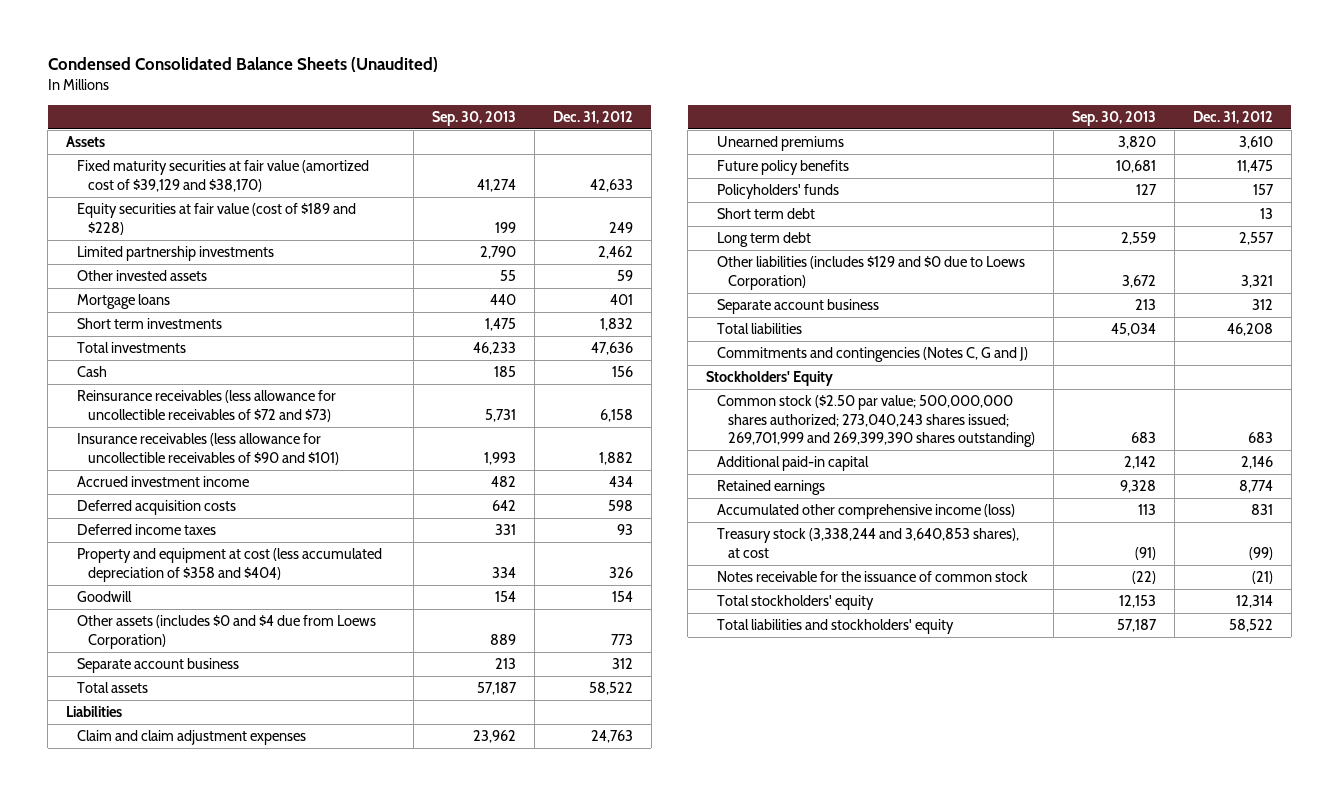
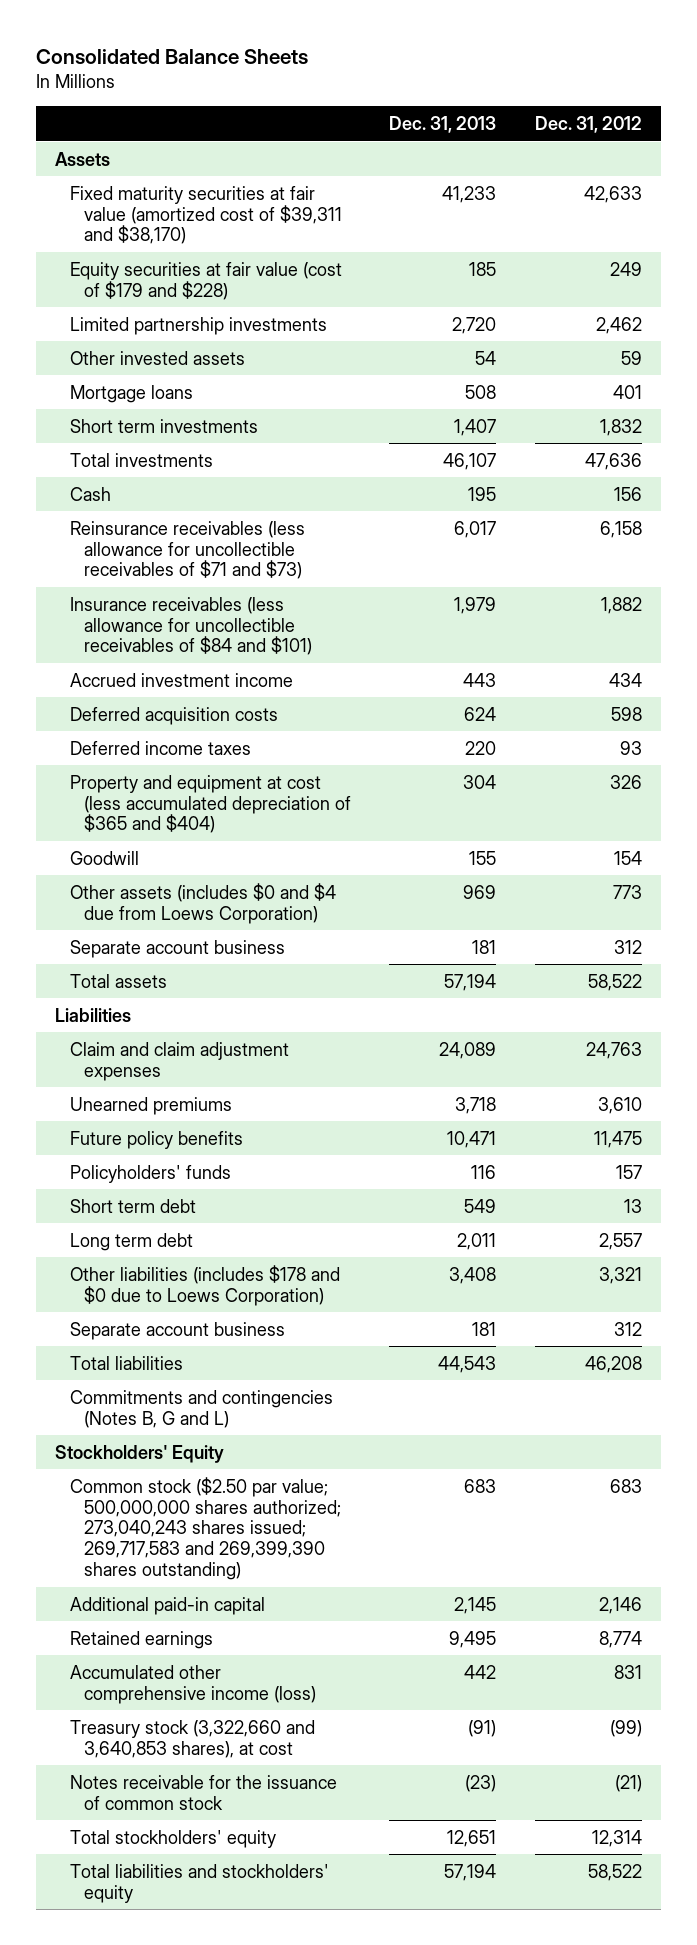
[47,57,438,73] Condensed Consolidated Balance Sheets (Unaudited) -> [36,49,309,65] Consolidated Balance Sheets
[431,110,516,126] Sep. 30, 2013 -> none
none -> [389,116,497,134] Dec. 31, 2013
[77,160,370,192] Fixed maturity securities at fair value (amortized cost of $39,129 and $38,170) -> [69,185,343,245] Fixed maturity securities at fair value (amortized cost of $39,311 and $38,170)
[77,203,357,235] Equity securities at fair value (cost of $189 and $228) -> [69,261,342,300] Equity securities at fair value (cost of $179 and $228)
[77,390,337,422] Reinsurance receivables (less allowance for uncollectible receivables of $72 and $73) -> [69,520,305,580] Reinsurance receivables (less allowance for uncollectible receivables of $71 and $73)
[77,433,339,465] Insurance receivables (less allowance for uncollectible receivables of $90 and $101) -> [69,596,313,656] Insurance receivables (less allowance for uncollectible receivables of $84 and $101)
[77,548,383,582] Property and equipment at cost (less accumulated depreciation of $358 and $404) -> [69,774,352,834] Property and equipment at cost (less accumulated depreciation of $365 and $404)
[717,256,1026,290] Other liabilities (includes $129 and $0 due to Loews Corporation) -> [69,1264,340,1306] Other liabilities (includes $178 and $0 due to Loews Corporation)
[717,347,1029,363] Commitments and contingencies (Notes C, G and J) -> [69,1389,333,1428] Commitments and contingencies (Notes B, G and L)
[717,395,1036,448] Common stock ($2.50 par value; 500,000,000 shares authorized; 273,040,243 shares issued; 269,701,999 and 269,399,390 shares outstanding) -> [69,1476,342,1581] Common stock ($2.50 par value; 500,000,000 shares authorized; 273,040,243 shares issued; 269,717,583 and 269,399,390 shares outstanding)
[717,528,1020,558] Treasury stock (3,338,244 and 3,640,853 shares), at cost -> [69,1719,315,1758] Treasury stock (3,322,660 and 3,640,853 shares), at cost

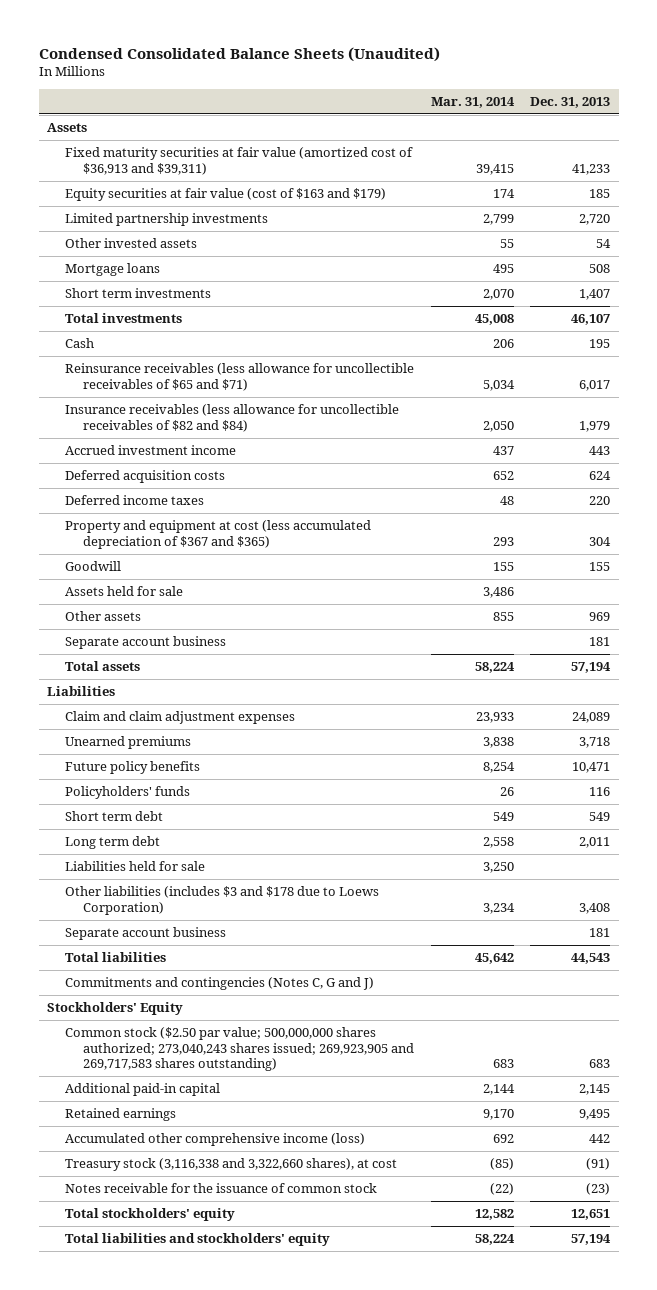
[36,49,309,65] Consolidated Balance Sheets -> [38,46,440,62] Condensed Consolidated Balance Sheets (Unaudited)
[534,116,642,134] Dec. 31, 2012 -> none
none -> [430,97,515,109] Mar. 31, 2014
[69,185,343,245] Fixed maturity securities at fair value (amortized cost of $39,311 and $38,170) -> [65,147,414,175] Fixed maturity securities at fair value (amortized cost of $36,913 and $39,311)
[69,261,342,300] Equity securities at fair value (cost of $179 and $228) -> [65,188,387,202] Equity securities at fair value (cost of $163 and $179)
[69,520,305,580] Reinsurance receivables (less allowance for uncollectible receivables of $71 and $73) -> [65,363,415,391] Reinsurance receivables (less allowance for uncollectible receivables of $65 and $71)
[69,596,313,656] Insurance receivables (less allowance for uncollectible receivables of $84 and $101) -> [65,404,400,432] Insurance receivables (less allowance for uncollectible receivables of $82 and $84)
[69,774,352,834] Property and equipment at cost (less accumulated depreciation of $365 and $404) -> [65,520,372,549] Property and equipment at cost (less accumulated depreciation of $367 and $365)
none -> [65,586,184,597] Assets held for sale
[69,882,336,924] Other assets (includes $0 and $4 due from Loews Corporation) -> [65,611,142,622] Other assets
none -> [65,861,206,872] Liabilities held for sale
[69,1264,340,1306] Other liabilities (includes $178 and $0 due to Loews Corporation) -> [65,886,380,915] Other liabilities (includes $3 and $178 due to Loews Corporation)
[69,1389,333,1428] Commitments and contingencies (Notes B, G and L) -> [65,977,375,991] Commitments and contingencies (Notes C, G and J)
[69,1476,342,1581] Common stock ($2.50 par value; 500,000,000 shares authorized; 273,040,243 shares issued; 269,717,583 and 269,399,390 shares outstanding) -> [65,1027,415,1072] Common stock ($2.50 par value; 500,000,000 shares authorized; 273,040,243 shares issued; 269,923,905 and 269,717,583 shares outstanding)
[69,1719,315,1758] Treasury stock (3,322,660 and 3,640,853 shares), at cost -> [65,1158,398,1172] Treasury stock (3,116,338 and 3,322,660 shares), at cost

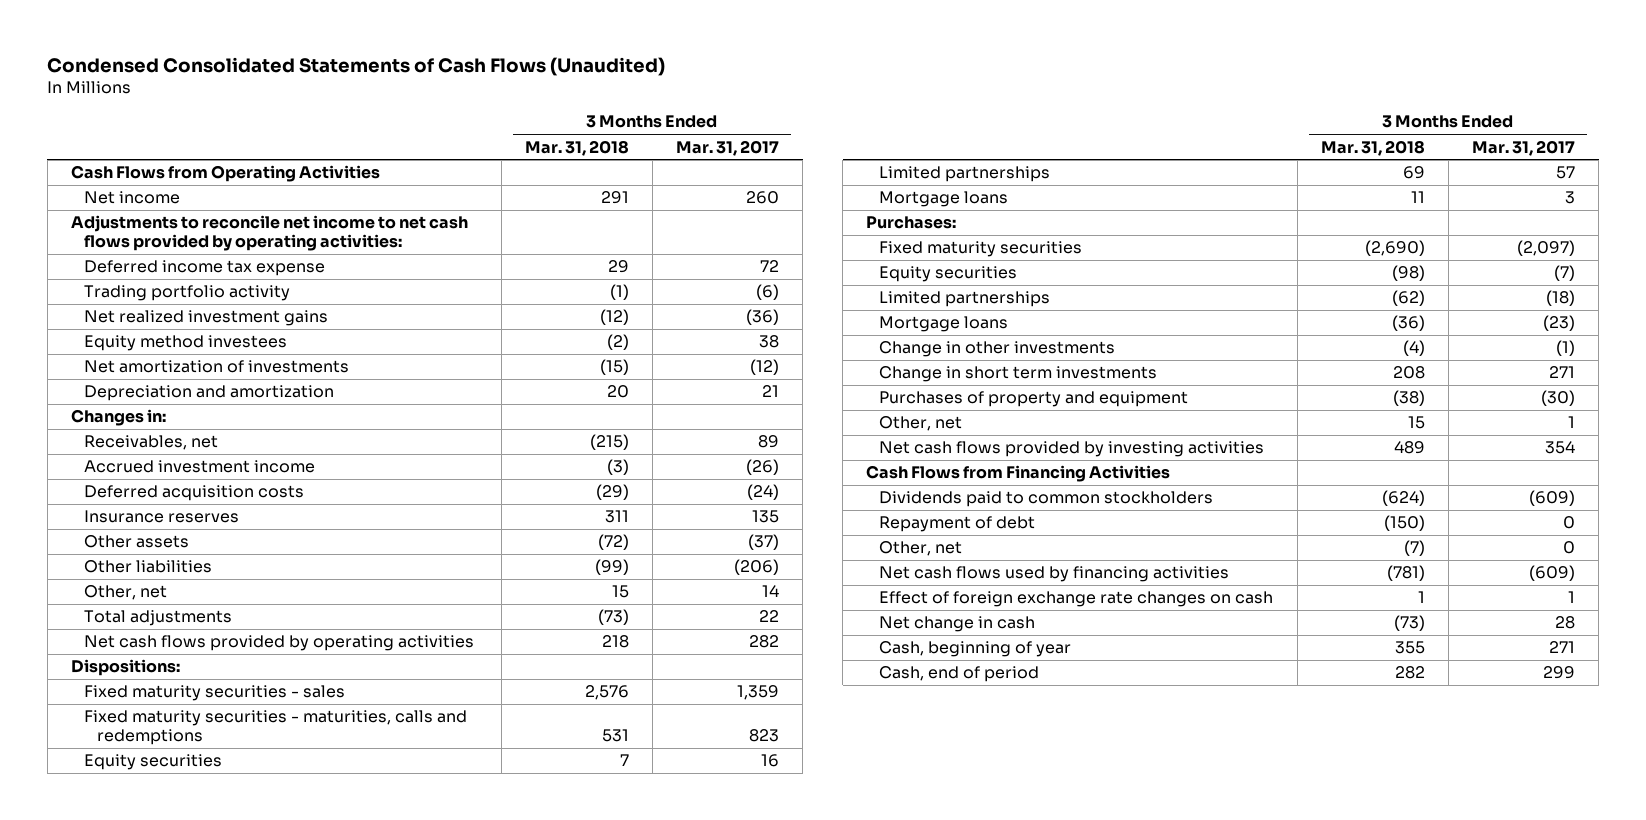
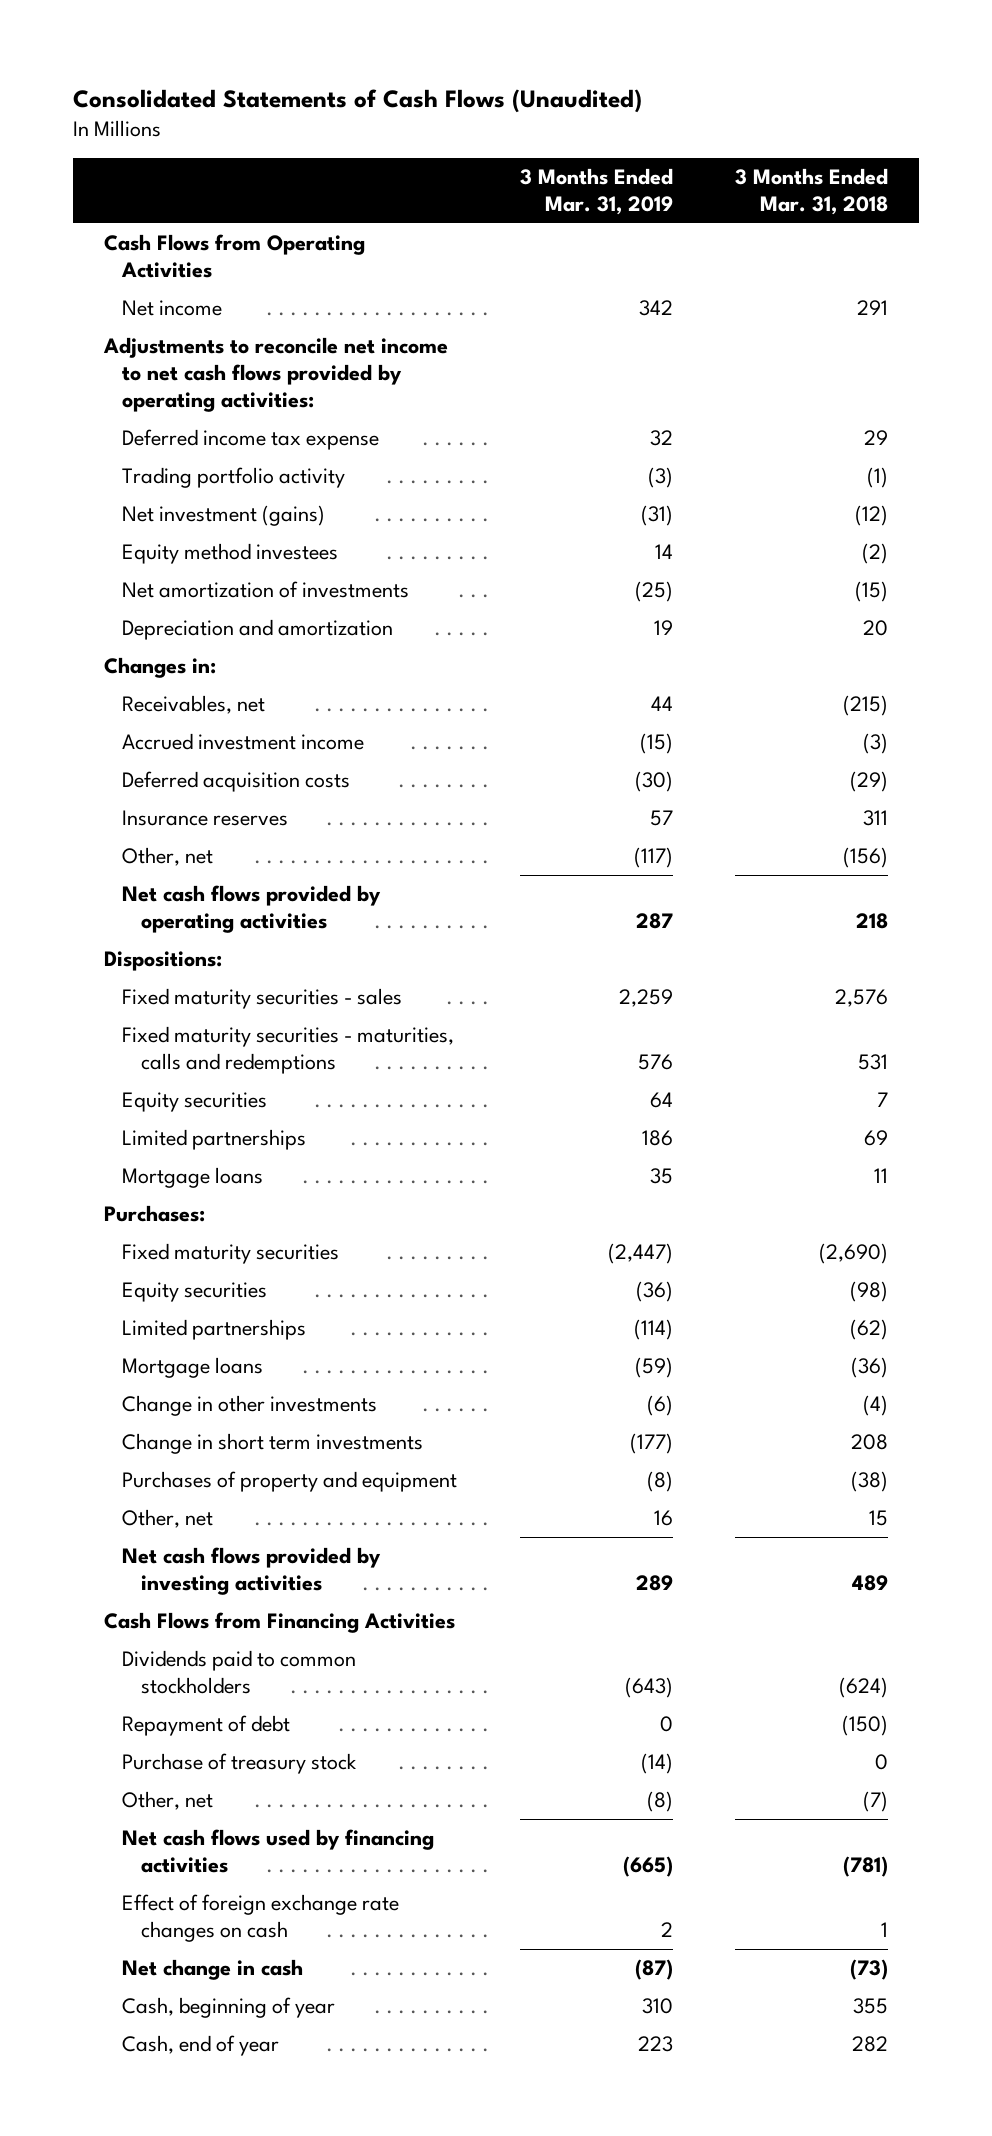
[47,56,666,76] Condensed Consolidated Statements of Cash Flows (Unaudited) -> [72,88,642,113] Consolidated Statements of Cash Flows (Unaudited)
[676,139,780,156] Mar. 31, 2017 -> none
none -> [519,168,673,216] 3 Months Ended Mar. 31, 2019
[83,310,328,327] Net realized investment gains -> [122,505,326,527] Net investment (gains)
[83,535,189,549] Other assets -> none
[83,560,212,574] Other liabilities -> none
[83,610,232,627] Total adjustments -> none
[611,585,629,599] 15 -> [842,847,888,869] (156)
none -> [122,1753,358,1775] Purchase of treasury stock
[879,666,1040,683] Cash, end of period -> [122,2035,280,2057] Cash, end of year

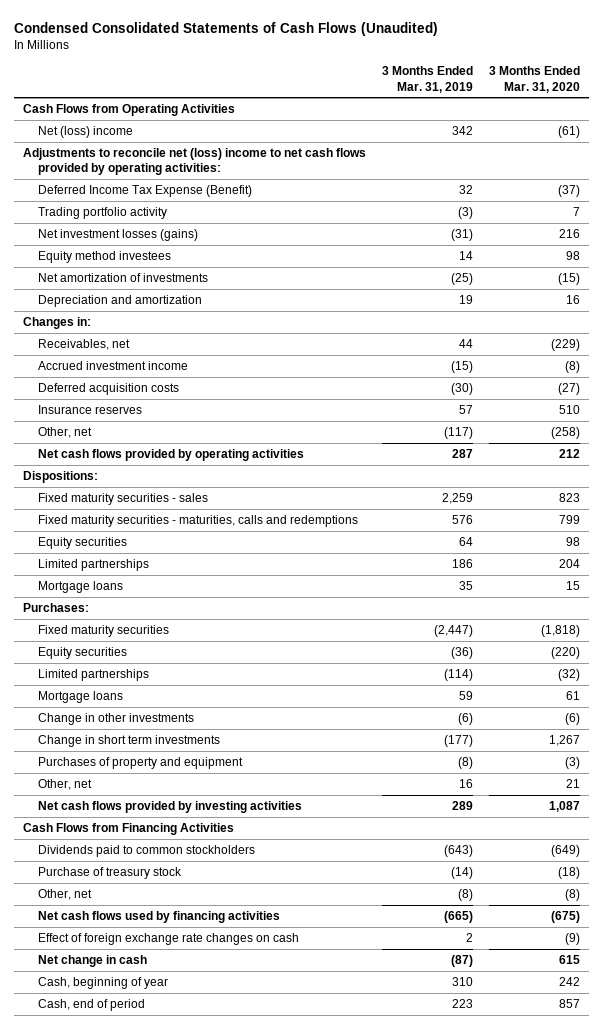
[72,88,642,113] Consolidated Statements of Cash Flows (Unaudited) -> [14,21,439,36] Condensed Consolidated Statements of Cash Flows (Unaudited)
[734,168,888,216] 3 Months Ended Mar. 31, 2018 -> none
none -> [489,66,581,93] 3 Months Ended Mar. 31, 2020
[122,300,223,317] Net income -> [38,125,134,138] Net (loss) income
[102,337,448,413] Adjustments to reconcile net income to net cash flows provided by operating activities: -> [22,147,366,176] Adjustments to reconcile net (loss) income to net cash flows provided by operating activities:
[122,429,380,451] Deferred income tax expense -> [38,184,253,197] Deferred Income Tax Expense (Benefit)
[122,505,326,527] Net investment (gains) -> [38,228,199,241] Net investment losses (gains)
[634,1357,673,1379] (59) -> [459,690,474,700] 59
[122,1715,291,1737] Repayment of debt -> none
[122,2035,280,2057] Cash, end of year -> [38,998,146,1011] Cash, end of period

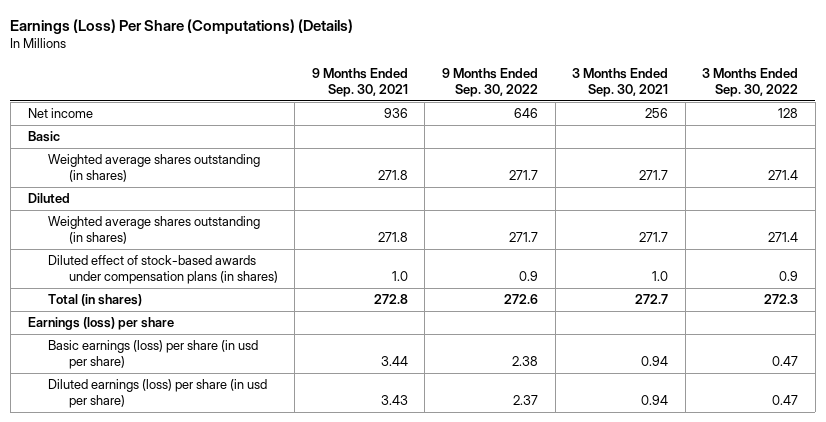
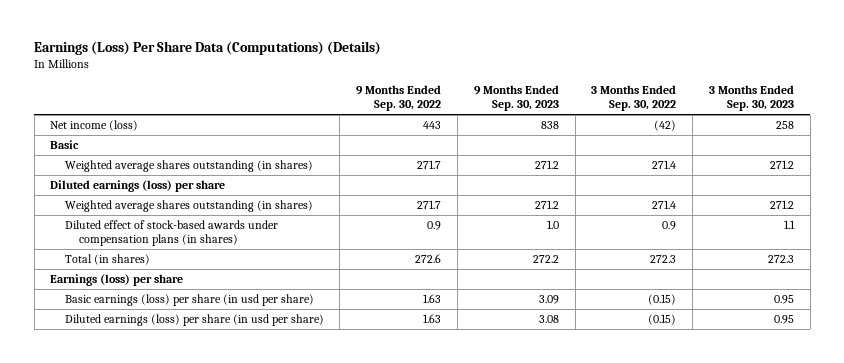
[10,18,354,34] Earnings (Loss) Per Share (Computations) (Details) -> [34,41,382,56] Earnings (Loss) Per Share Data (Computations) (Details)
[311,67,408,97] 9 Months Ended Sep. 30, 2021 -> none
[572,67,669,97] 3 Months Ended Sep. 30, 2021 -> none
none -> [473,85,559,112] 9 Months Ended Sep. 30, 2023
none -> [708,85,794,112] 3 Months Ended Sep. 30, 2023
[27,108,93,119] Net income -> [50,120,139,132] Net income (loss)
[514,108,539,119] 646 -> [423,121,442,130] 443
[778,108,799,119] 128 -> [654,120,677,132] (42)
[27,193,70,204] Diluted -> [50,180,226,193] Diluted earnings (loss) per share
[512,356,539,367] 2.38 -> [423,294,442,304] 1.63
[772,356,799,367] 0.47 -> [648,294,677,306] (0.15)
[513,395,539,406] 2.37 -> [423,314,442,324] 1.63
[772,395,799,406] 0.47 -> [648,314,677,326] (0.15)

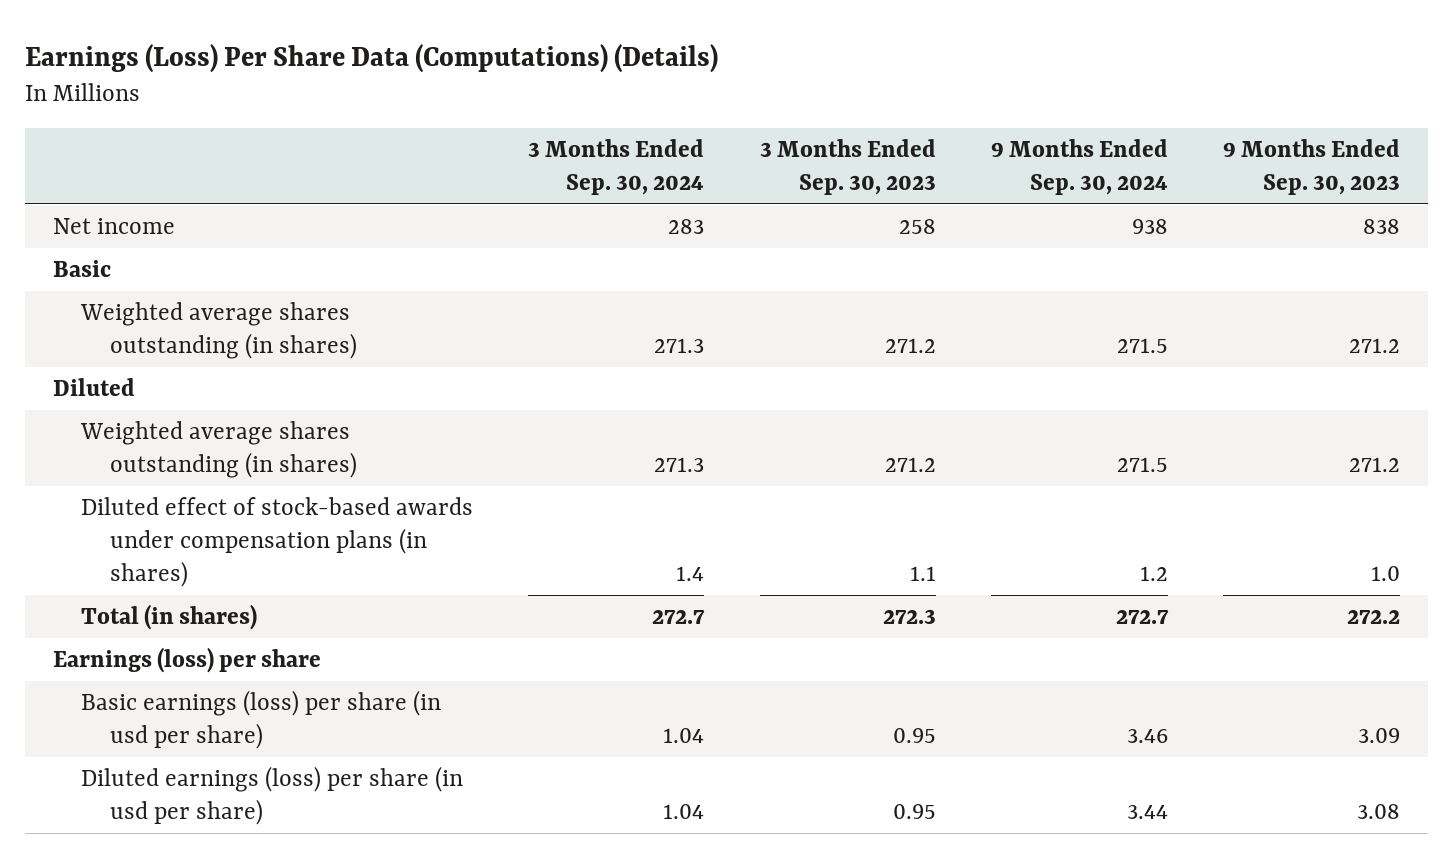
[356,85,442,112] 9 Months Ended Sep. 30, 2022 -> none
[591,85,677,112] 3 Months Ended Sep. 30, 2022 -> none
none -> [528,138,705,195] 3 Months Ended Sep. 30, 2024
none -> [990,138,1168,195] 9 Months Ended Sep. 30, 2024
[50,120,139,132] Net income (loss) -> [52,218,175,235] Net income
[50,180,226,193] Diluted earnings (loss) per share -> [52,378,135,397] Diluted

